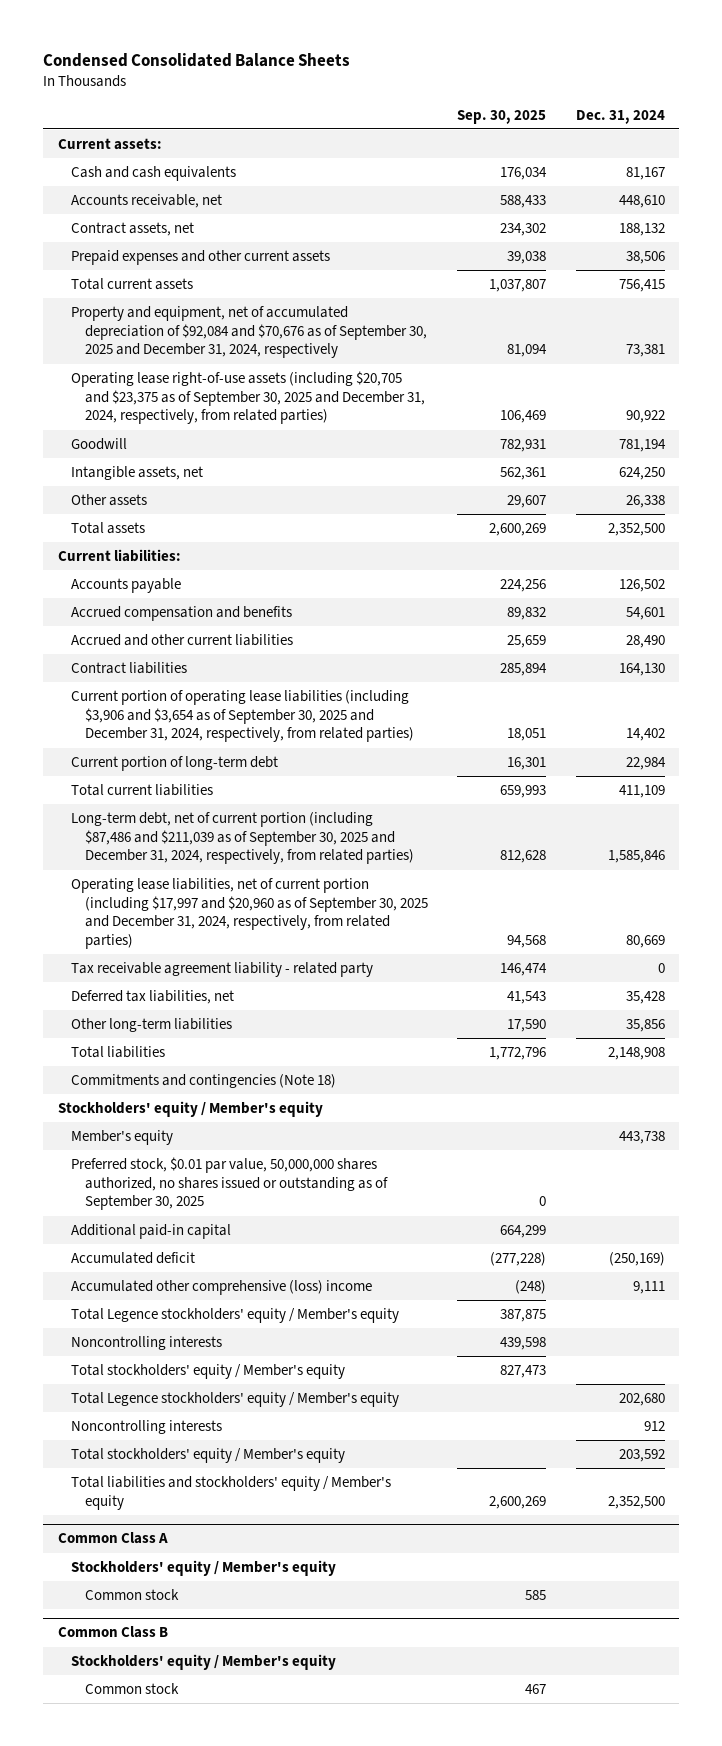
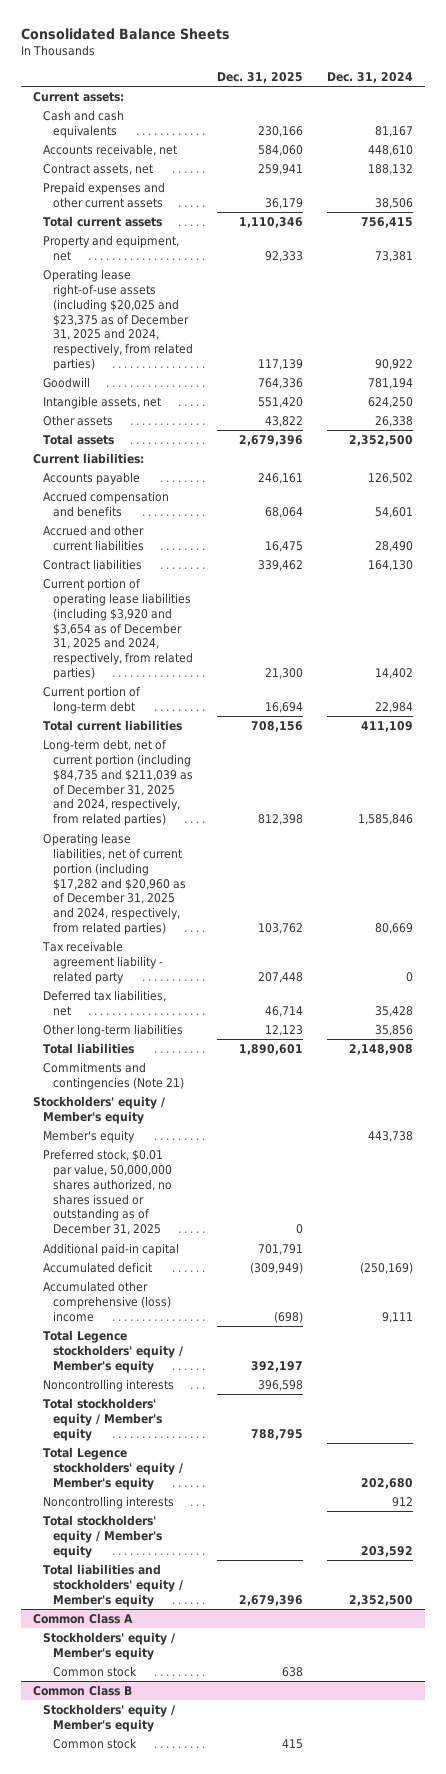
[42,52,350,67] Condensed Consolidated Balance Sheets -> [20,28,230,41] Consolidated Balance Sheets
[457,109,547,124] Sep. 30, 2025 -> none
none -> [216,72,303,84] Dec. 31, 2025
[71,306,427,359] Property and equipment, net of accumulated depreciation of $92,084 and $70,676 as of September 30, 2025 and December 31, 2024, respectively -> [42,234,179,261] Property and equipment, net
[71,371,425,425] Operating lease right-of-use assets (including $20,705 and $23,375 as of September 30, 2025 and December 31, 2024, respectively, from related parties) -> [42,268,193,372] Operating lease right-of-use assets (including $20,025 and $23,375 as of December 31, 2025 and 2024, respectively, from related parties)
[71,690,414,743] Current portion of operating lease liabilities (including $3,906 and $3,654 as of September 30, 2025 and December 31, 2024, respectively, from related parties) -> [42,577,193,681] Current portion of operating lease liabilities (including $3,920 and $3,654 as of December 31, 2025 and 2024, respectively, from related parties)
[71,812,414,865] Long-term debt, net of current portion (including $87,486 and $211,039 as of September 30, 2025 and December 31, 2024, respectively, from related parties) -> [42,738,193,827] Long-term debt, net of current portion (including $84,735 and $211,039 as of December 31, 2025 and 2024, respectively, from related parties)
[71,878,428,950] Operating lease liabilities, net of current portion (including $17,997 and $20,960 as of September 30, 2025 and December 31, 2024, respectively, from related parties) -> [42,832,186,936] Operating lease liabilities, net of current portion (including $17,282 and $20,960 as of December 31, 2025 and 2024, respectively, from related parties)
[71,1074,337,1089] Commitments and contingencies (Note 18) -> [42,1061,184,1090] Commitments and contingencies (Note 21)
[71,1157,388,1211] Preferred stock, $0.01 par value, 50,000,000 shares authorized, no shares issued or outstanding as of September 30, 2025 -> [42,1148,172,1236] Preferred stock, $0.01 par value, 50,000,000 shares authorized, no shares issued or outstanding as of December 31, 2025

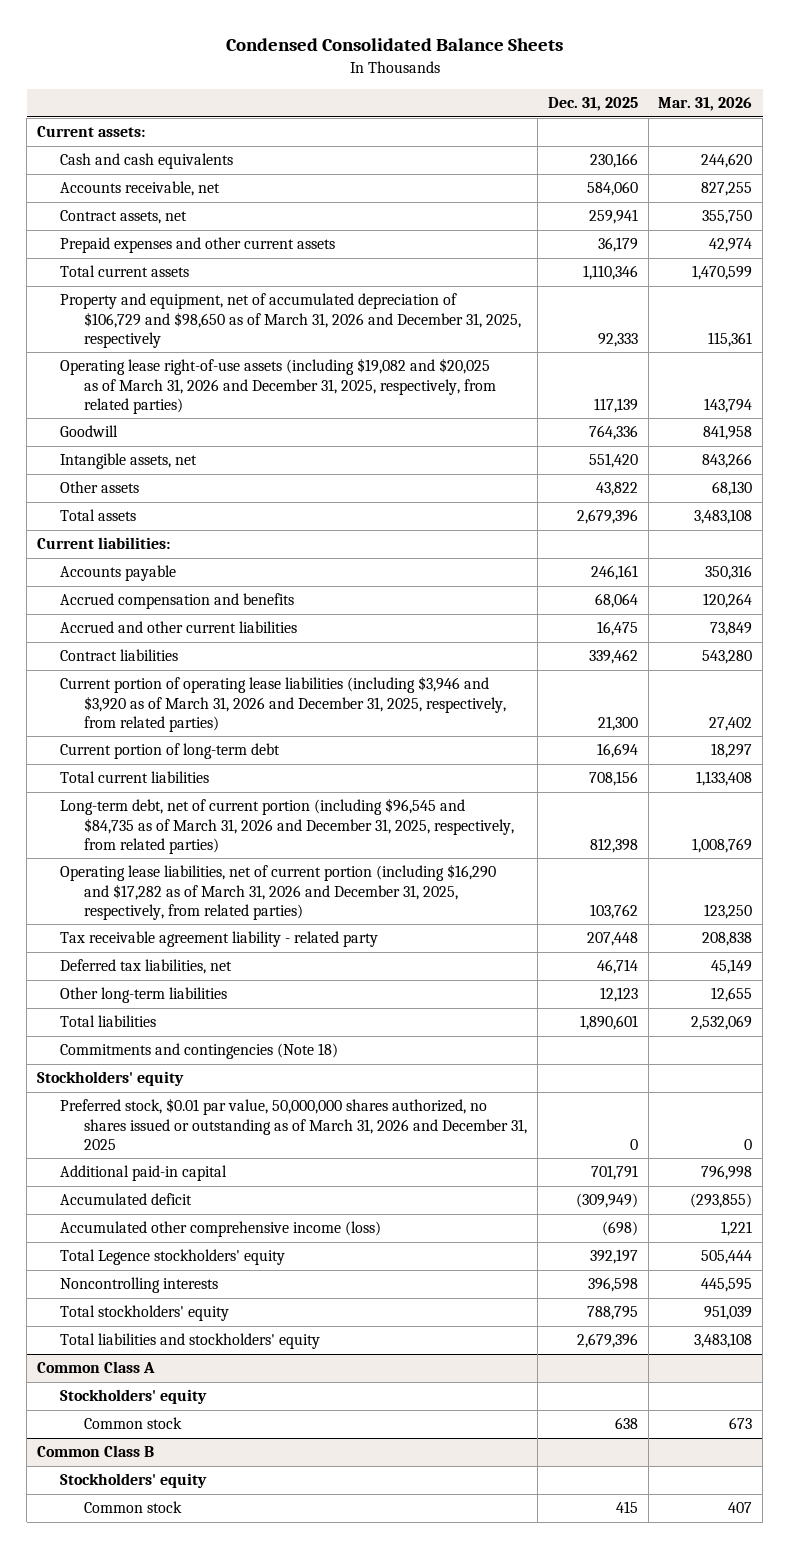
[20,28,230,41] Consolidated Balance Sheets -> [225,38,563,52] Condensed Consolidated Balance Sheets
[326,72,413,84] Dec. 31, 2024 -> none
none -> [658,97,753,112] Mar. 31, 2026
[42,234,179,261] Property and equipment, net -> [60,293,521,348] Property and equipment, net of accumulated depreciation of $106,729 and $98,650 as of March 31, 2026 and December 31, 2025, respectively
[42,268,193,372] Operating lease right-of-use assets (including $20,025 and $23,375 as of December 31, 2025 and 2024, respectively, from related parties) -> [60,358,496,414] Operating lease right-of-use assets (including $19,082 and $20,025 as of March 31, 2026 and December 31, 2025, respectively, from related parties)
[42,577,193,681] Current portion of operating lease liabilities (including $3,920 and $3,654 as of December 31, 2025 and 2024, respectively, from related parties) -> [60,676,506,732] Current portion of operating lease liabilities (including $3,946 and $3,920 as of March 31, 2026 and December 31, 2025, respectively, from related parties)
[42,738,193,827] Long-term debt, net of current portion (including $84,735 and $211,039 as of December 31, 2025 and 2024, respectively, from related parties) -> [60,798,514,854] Long-term debt, net of current portion (including $96,545 and $84,735 as of March 31, 2026 and December 31, 2025, respectively, from related parties)
[42,832,186,936] Operating lease liabilities, net of current portion (including $17,282 and $20,960 as of December 31, 2025 and 2024, respectively, from related parties) -> [60,864,497,920] Operating lease liabilities, net of current portion (including $16,290 and $17,282 as of March 31, 2026 and December 31, 2025, respectively, from related parties)
[42,1129,135,1143] Member's equity -> none
[42,1061,184,1090] Commitments and contingencies (Note 21) -> [60,1043,339,1060] Commitments and contingencies (Note 18)
[32,1095,165,1124] Stockholders' equity / Member's equity -> [37,1071,185,1087] Stockholders' equity
[42,1148,172,1236] Preferred stock, $0.01 par value, 50,000,000 shares authorized, no shares issued or outstanding as of December 31, 2025 -> [60,1098,527,1150] Preferred stock, $0.01 par value, 50,000,000 shares authorized, no shares issued or outstanding as of March 31, 2026 and December 31, 2025
[42,1280,171,1322] Accumulated other comprehensive (loss) income -> [60,1221,382,1238] Accumulated other comprehensive income (loss)
[42,1329,183,1373] Total Legence stockholders' equity / Member's equity -> [60,1249,286,1266] Total Legence stockholders' equity
[42,1446,183,1490] Total Legence stockholders' equity / Member's equity -> none
[42,1495,174,1509] Noncontrolling interests -> none
[42,1514,162,1558] Total stockholders' equity / Member's equity -> none
[42,1397,162,1441] Total stockholders' equity / Member's equity -> [60,1305,230,1322] Total stockholders' equity
[42,1563,183,1607] Total liabilities and stockholders' equity / Member's equity -> [60,1333,321,1350] Total liabilities and stockholders' equity
[42,1631,175,1660] Stockholders' equity / Member's equity -> [60,1389,208,1405] Stockholders' equity
[42,1703,175,1732] Stockholders' equity / Member's equity -> [60,1473,208,1489] Stockholders' equity

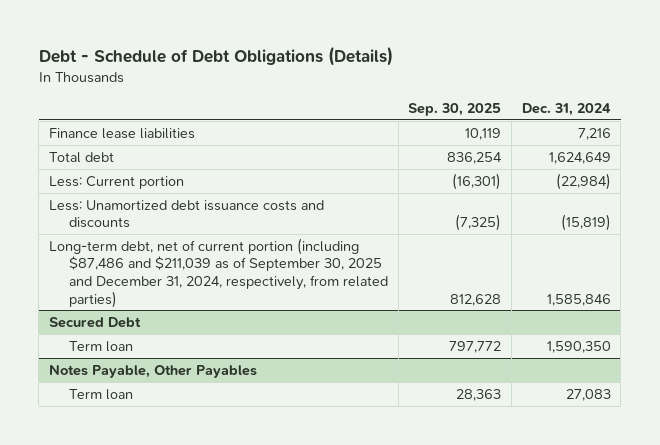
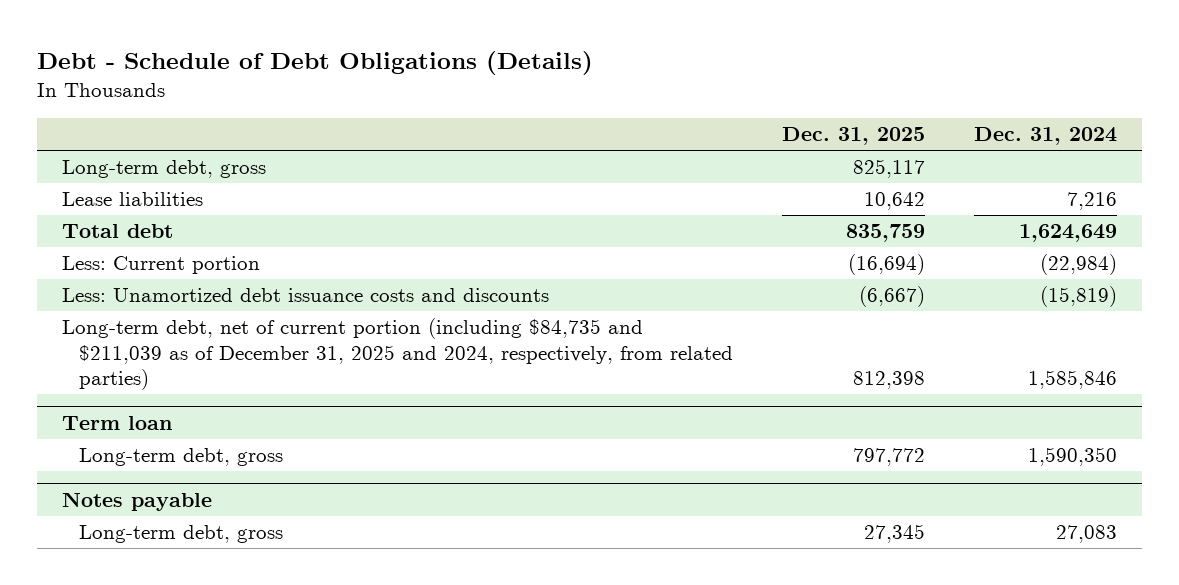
[408,103,502,117] Sep. 30, 2025 -> none
none -> [782,127,926,146] Dec. 31, 2025
none -> [61,160,266,179] Long-term debt, gross
[49,127,196,139] Finance lease liabilities -> [61,192,203,207] Lease liabilities
[49,237,388,308] Long-term debt, net of current portion (including $87,486 and $211,039 as of September 30, 2025 and December 31, 2024, respectively, from related parties) -> [61,318,734,391] Long-term debt, net of current portion (including $84,735 and $211,039 as of December 31, 2025 and 2024, respectively, from related parties)
[49,316,142,328] Secured Debt -> [61,415,172,430] Term loan
[68,340,133,352] Term loan -> [79,448,284,467] Long-term debt, gross
[49,364,258,378] Notes Payable, Other Payables -> [61,491,212,511] Notes payable
[68,388,133,400] Term loan -> [79,525,284,544] Long-term debt, gross

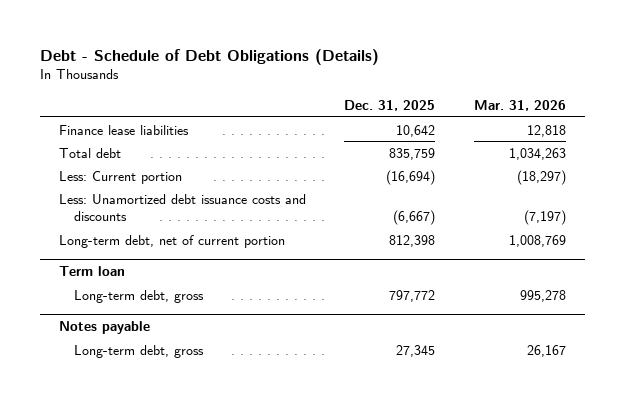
[974,127,1118,146] Dec. 31, 2024 -> none
none -> [473,99,566,111] Mar. 31, 2026
[61,160,266,179] Long-term debt, gross -> none
[61,192,203,207] Lease liabilities -> [58,124,189,135] Finance lease liabilities
[61,318,734,391] Long-term debt, net of current portion (including $84,735 and $211,039 as of December 31, 2025 and 2024, respectively, from related parties) -> [58,234,285,248] Long-term debt, net of current portion

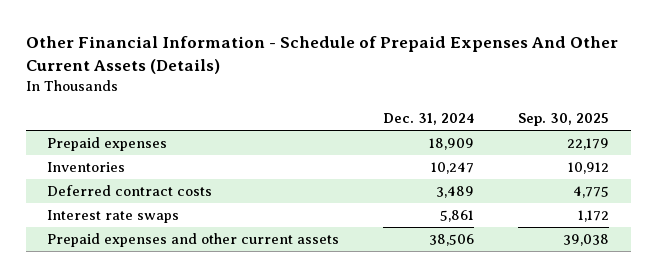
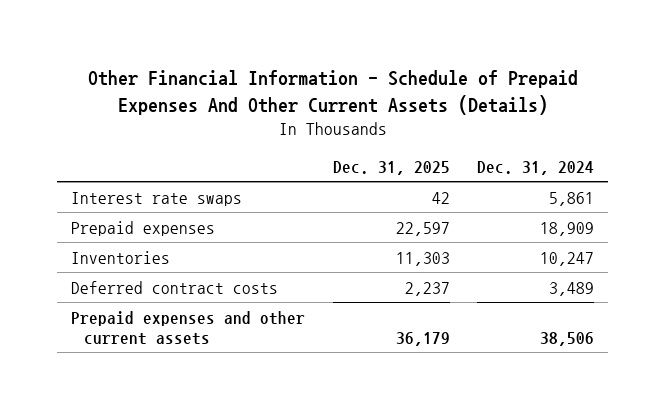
[517,113,609,127] Sep. 30, 2025 -> none
none -> [332,160,450,175] Dec. 31, 2025
[47,210,180,224] Interest rate swaps -> [71,191,243,206] Interest rate swaps

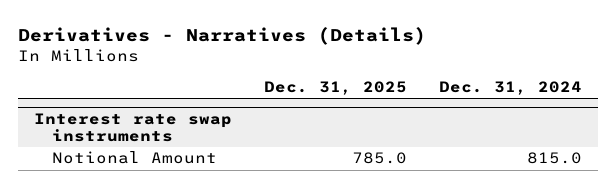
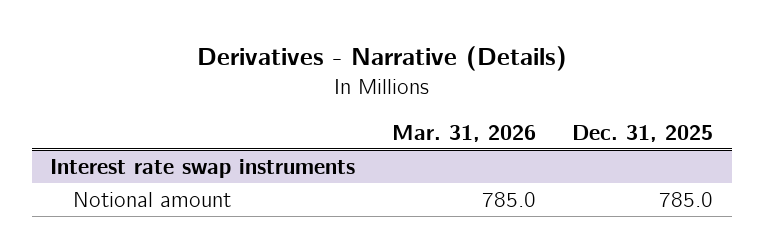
[18,27,427,46] Derivatives - Narratives (Details) -> [196,45,567,71] Derivatives - Narrative (Details)
[439,81,583,96] Dec. 31, 2024 -> none
none -> [391,124,536,142] Mar. 31, 2026
[52,151,218,165] Notional Amount -> [73,191,232,207] Notional amount

